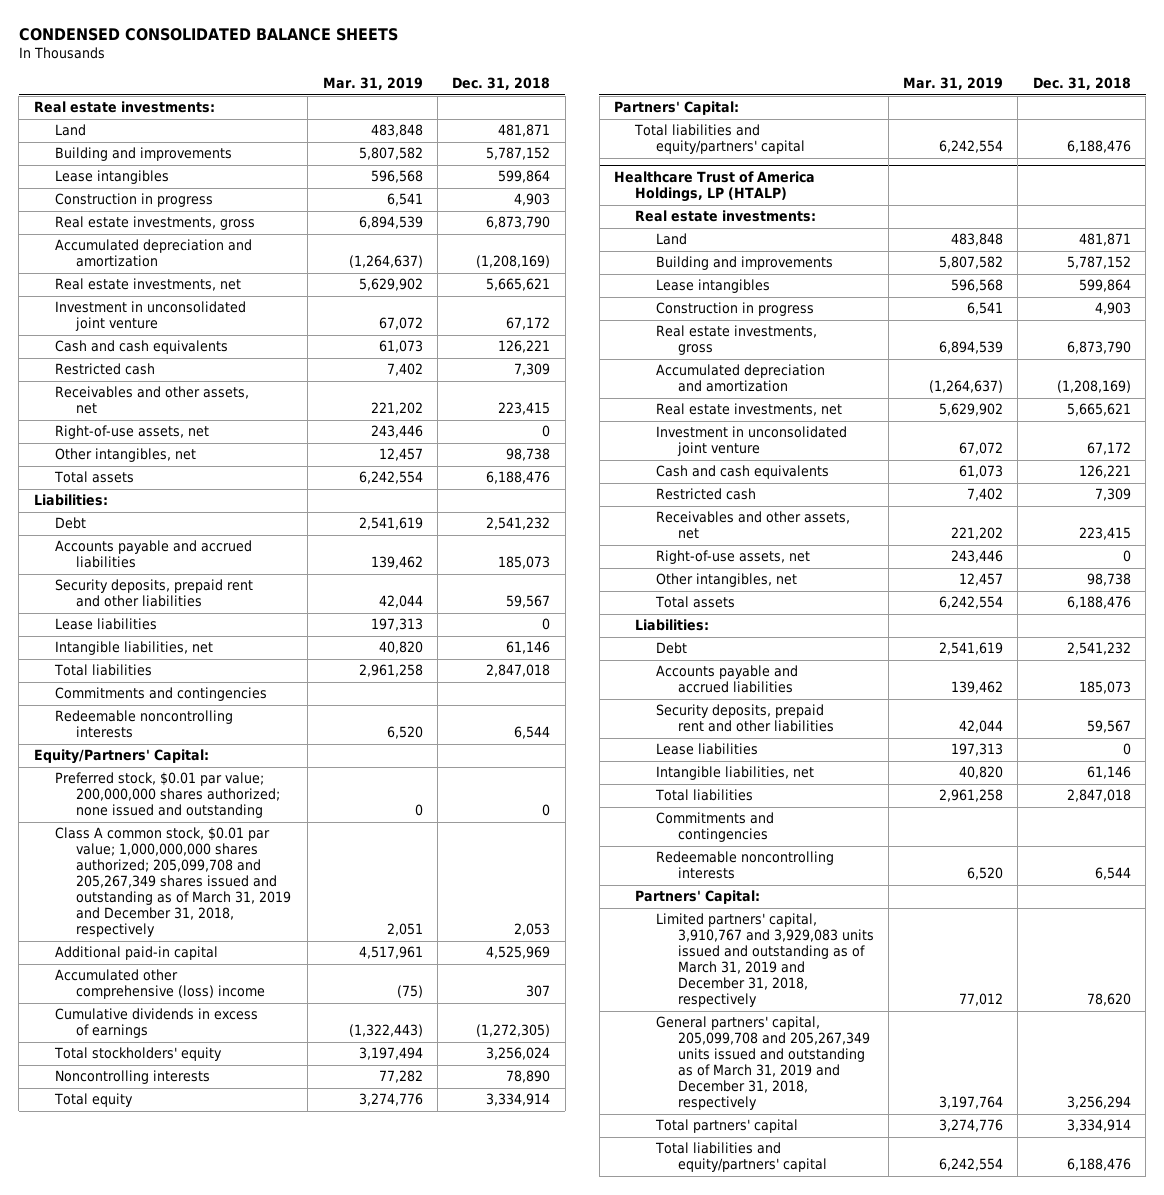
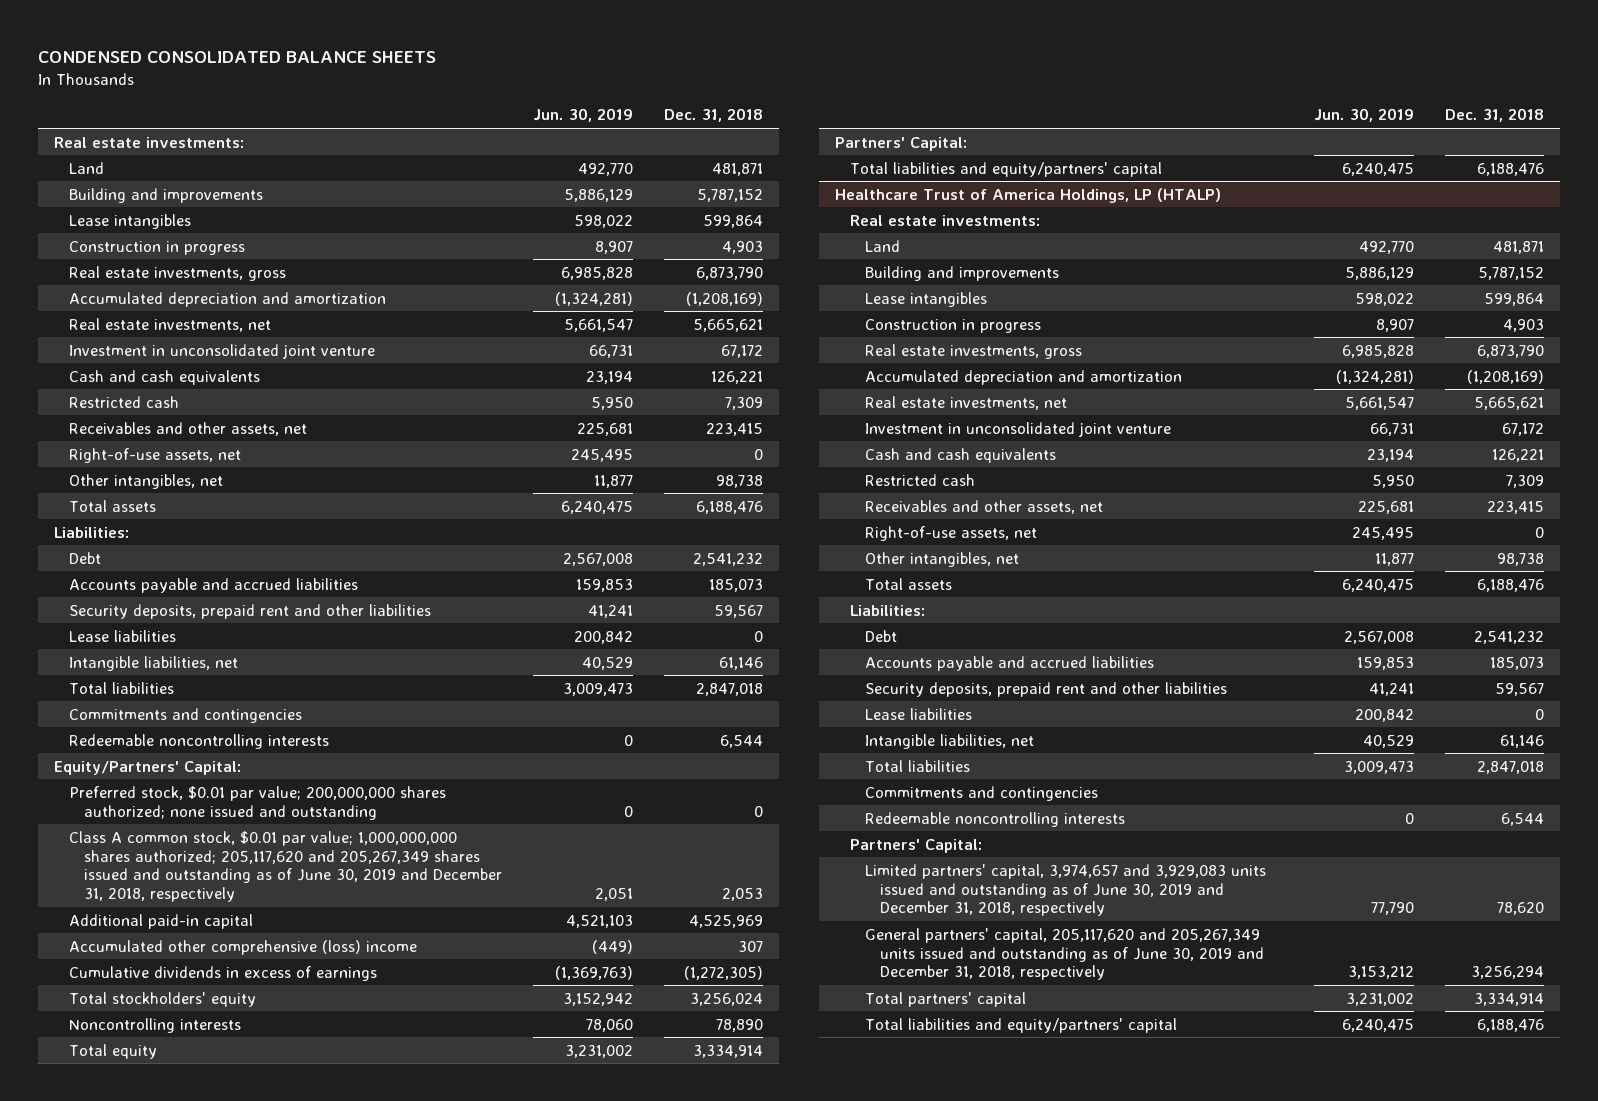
[322,77,423,91] Mar. 31, 2019 -> none
none -> [532,108,633,123] Jun. 30, 2019
[54,827,291,938] Class A common stock, $0.01 par value; 1,000,000,000 shares authorized; 205,099,708 and 205,267,349 shares issued and outstanding as of March 31, 2019 and December 31, 2018, respectively -> [68,830,502,903] Class A common stock, $0.01 par value; 1,000,000,000 shares authorized; 205,117,620 and 205,267,349 shares issued and outstanding as of June 30, 2019 and December 31, 2018, respectively
[656,913,874,1008] Limited partners' capital, 3,910,767 and 3,929,083 units issued and outstanding as of March 31, 2019 and December 31, 2018, respectively -> [864,863,1266,917] Limited partners' capital, 3,974,657 and 3,929,083 units issued and outstanding as of June 30, 2019 and December 31, 2018, respectively
[656,1016,870,1111] General partners' capital, 205,099,708 and 205,267,349 units issued and outstanding as of March 31, 2019 and December 31, 2018, respectively -> [864,927,1264,981] General partners' capital, 205,117,620 and 205,267,349 units issued and outstanding as of June 30, 2019 and December 31, 2018, respectively

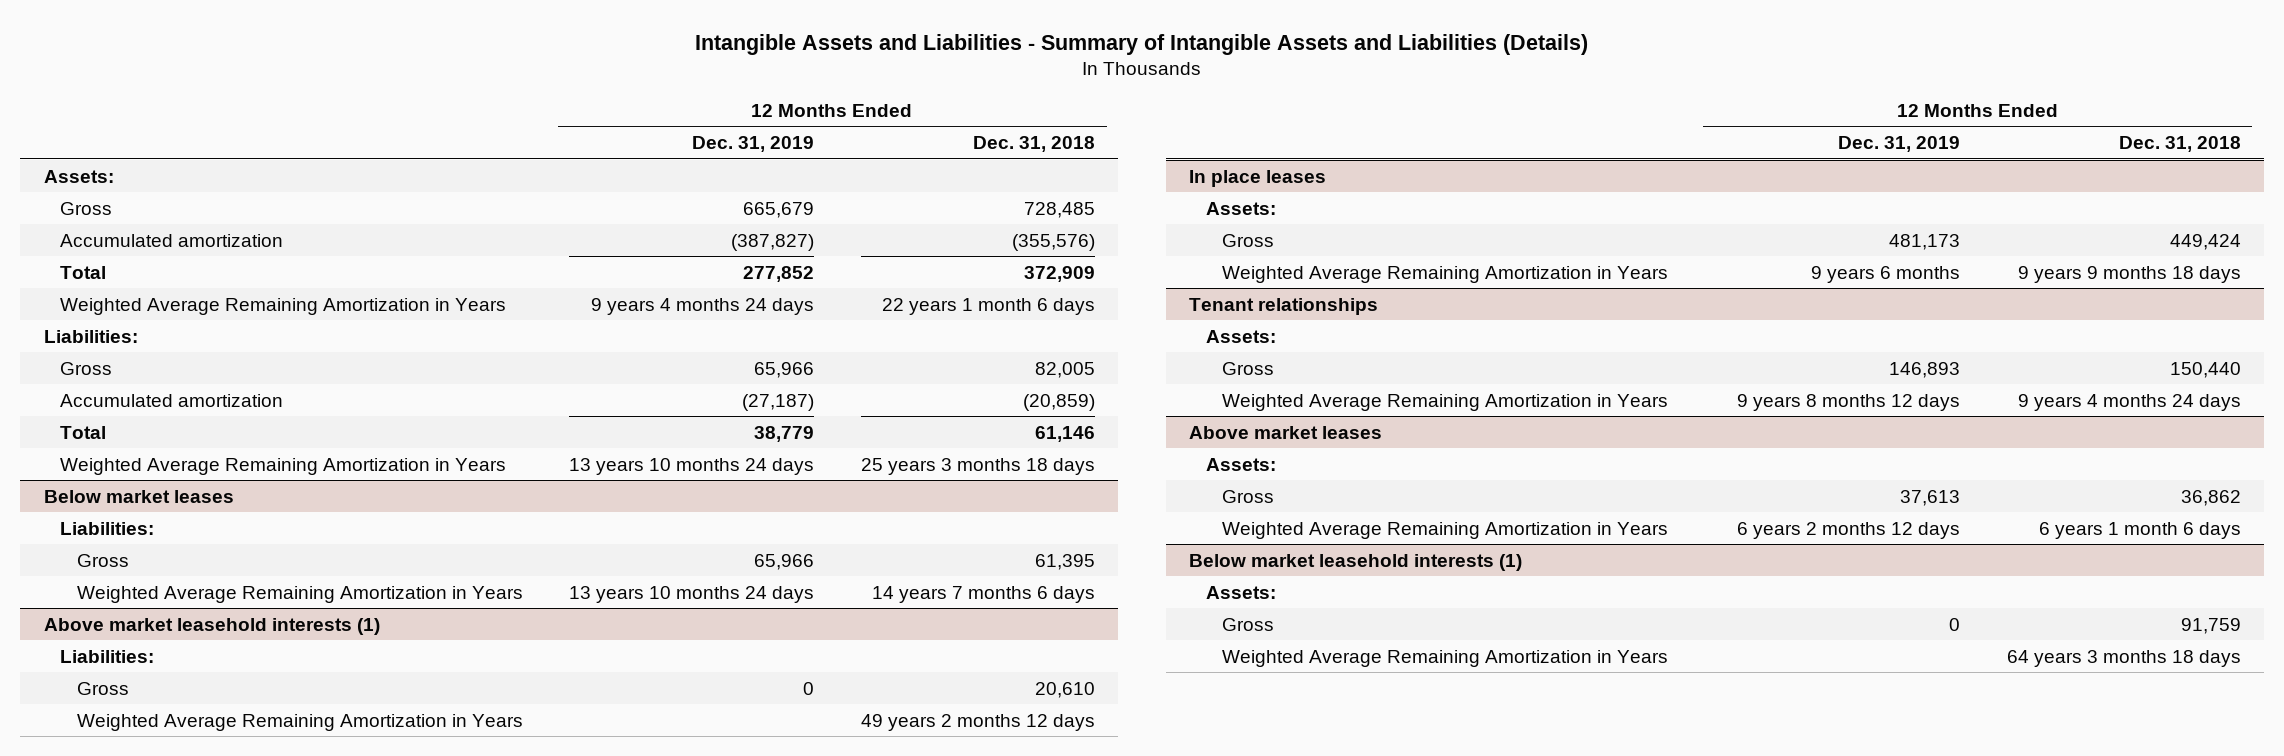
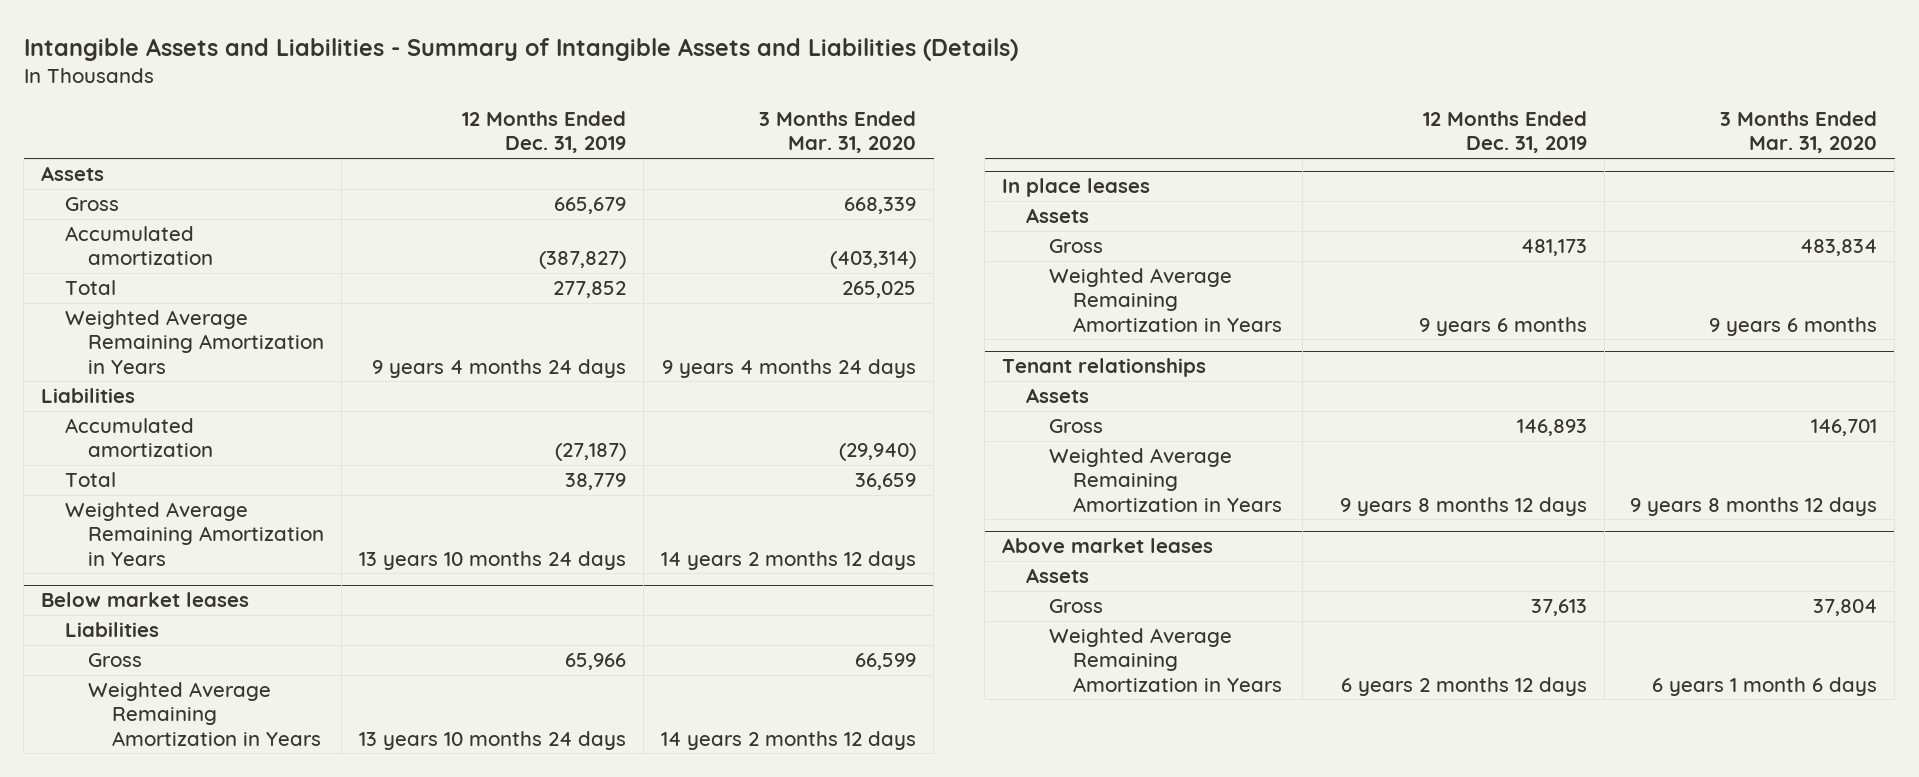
[973,136,1096,153] Dec. 31, 2018 -> none
none -> [759,111,917,154] 3 Months Ended Mar. 31, 2020
[43,169,114,183] Assets: -> [41,166,105,182] Assets
[60,361,113,375] Gross -> none
[43,329,138,343] Liabilities: -> [41,388,136,404] Liabilities
[60,521,155,535] Liabilities: -> [64,622,159,638] Liabilities
[43,617,380,635] Above market leasehold interests (1) -> none
[60,649,155,663] Liabilities: -> none
[76,681,129,695] Gross -> none
[76,713,523,731] Weighted Average Remaining Amortization in Years -> none
[1205,201,1276,215] Assets: -> [1025,208,1089,224] Assets
[1205,329,1276,343] Assets: -> [1025,388,1089,404] Assets
[1205,457,1276,471] Assets: -> [1025,568,1089,584] Assets
[1189,553,1523,571] Below market leasehold interests (1) -> none
[1205,585,1276,599] Assets: -> none
[1222,617,1275,631] Gross -> none
[1222,649,1669,667] Weighted Average Remaining Amortization in Years -> none

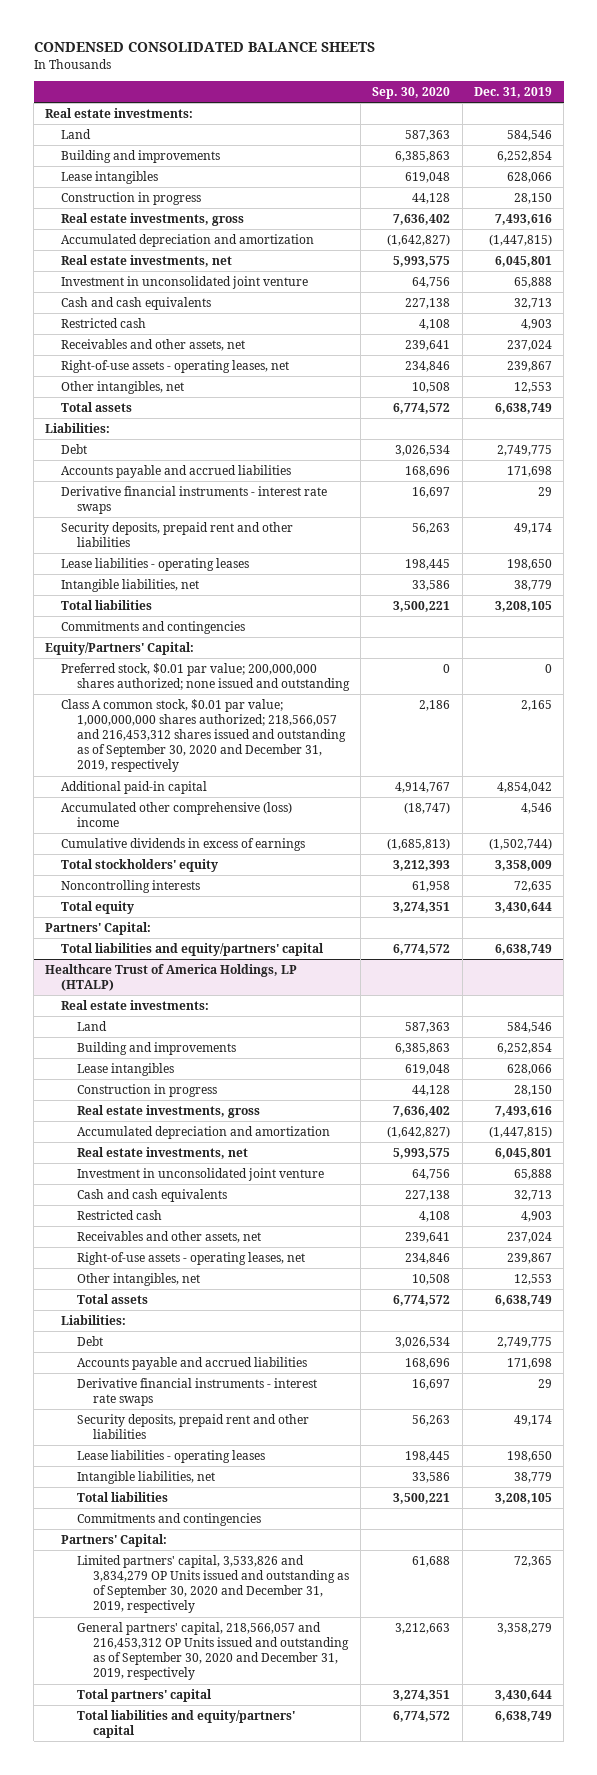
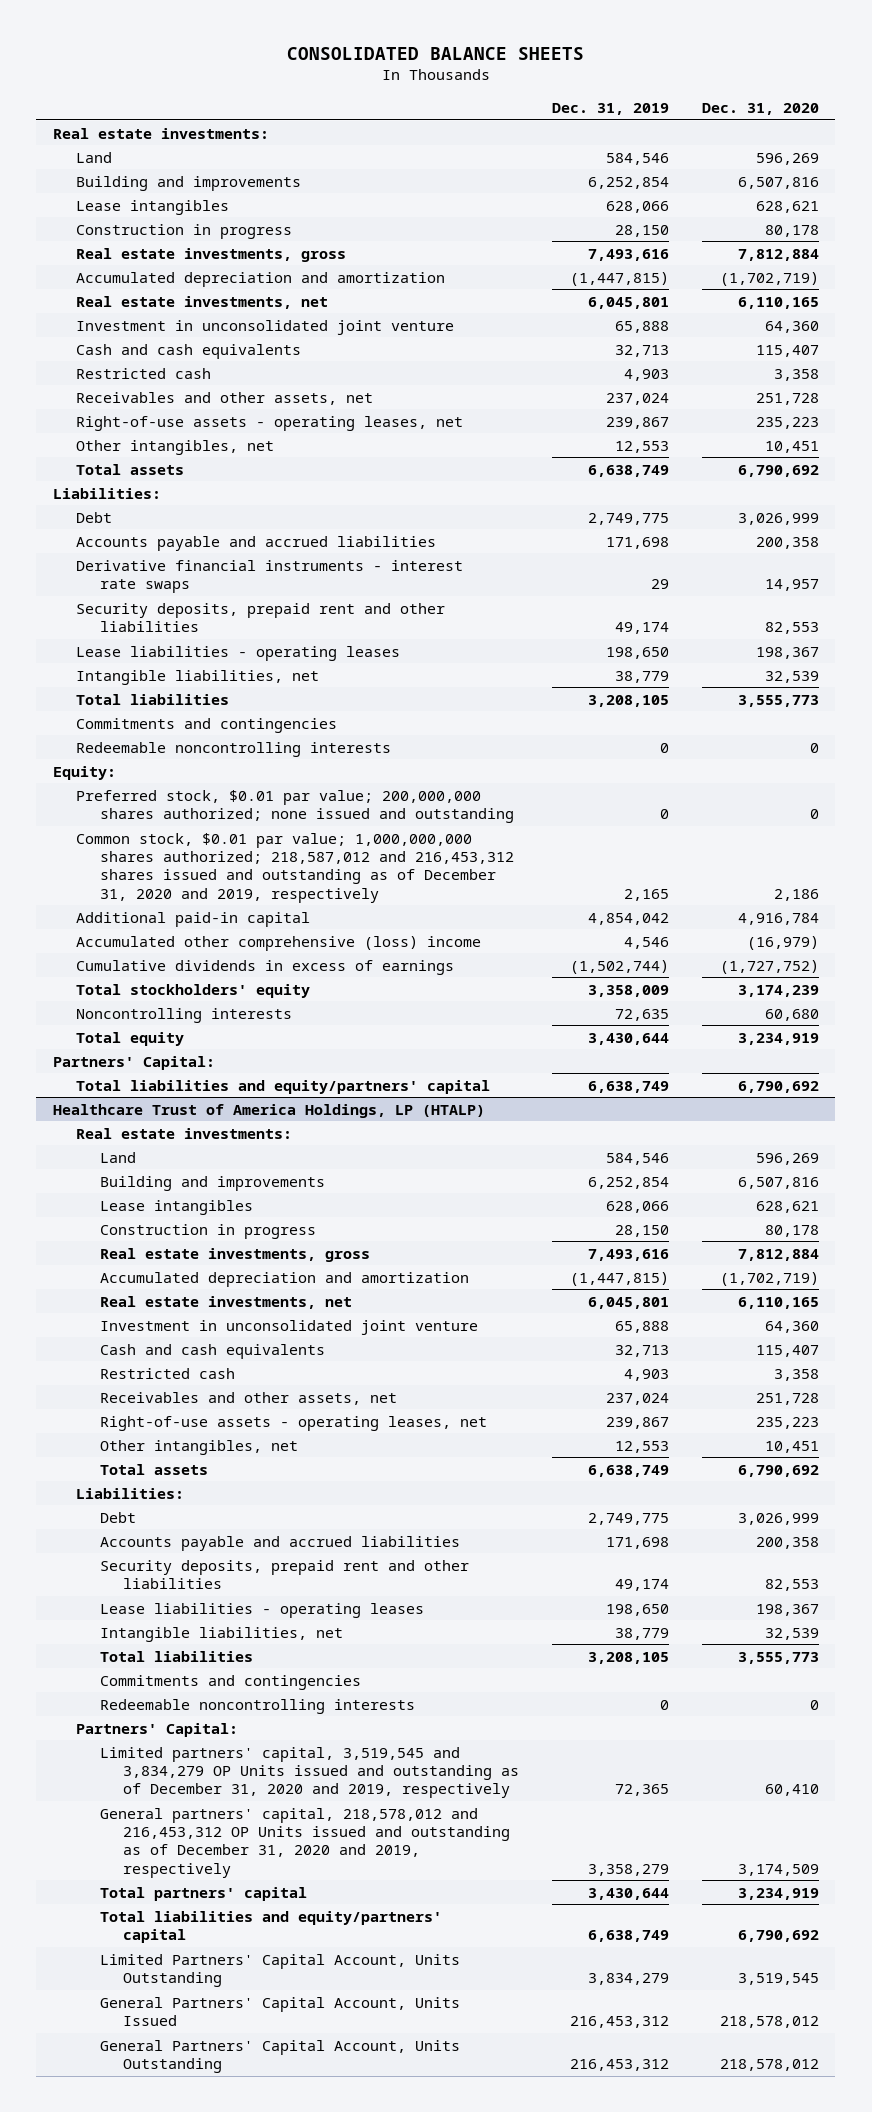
[33,42,375,53] CONDENSED CONSOLIDATED BALANCE SHEETS -> [286,46,584,60] CONSOLIDATED BALANCE SHEETS
[372,87,451,100] Sep. 30, 2020 -> none
none -> [701,102,819,115] Dec. 31, 2020
none -> [76,741,392,757] Redeemable noncontrolling interests
[45,642,195,656] Equity/Partners' Capital: -> [52,765,116,780] Equity:
[61,699,346,773] Class A common stock, $0.01 par value; 1,000,000,000 shares authorized; 218,566,057 and 216,453,312 shares issued and outstanding as of September 30, 2020 and December 31, 2019, respectively -> [76,832,514,903] Common stock, $0.01 par value; 1,000,000,000 shares authorized; 218,587,012 and 216,453,312 shares issued and outstanding as of December 31, 2020 and 2019, respectively
[76,1378,317,1407] Derivative financial instruments - interest rate swaps -> none
none -> [99,1698,415,1714] Redeemable noncontrolling interests
[76,1555,349,1614] Limited partners' capital, 3,533,826 and 3,834,279 OP Units issued and outstanding as of September 30, 2020 and December 31, 2019, respectively -> [99,1746,519,1799] Limited partners' capital, 3,519,545 and 3,834,279 OP Units issued and outstanding as of December 31, 2020 and 2019, respectively
[76,1622,349,1681] General partners' capital, 218,566,057 and 216,453,312 OP Units issued and outstanding as of September 30, 2020 and December 31, 2019, respectively -> [99,1807,510,1878] General partners' capital, 218,578,012 and 216,453,312 OP Units issued and outstanding as of December 31, 2020 and 2019, respectively
none -> [99,1953,460,1987] Limited Partners' Capital Account, Units Outstanding
none -> [99,1996,460,2026] General Partners' Capital Account, Units Issued
none -> [99,2039,460,2073] General Partners' Capital Account, Units Outstanding

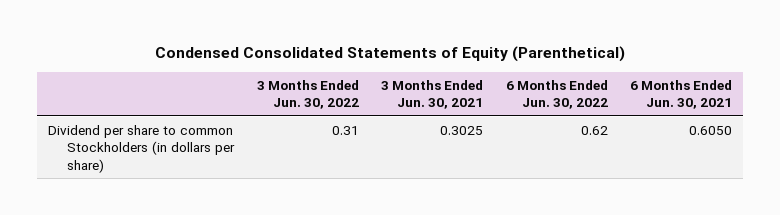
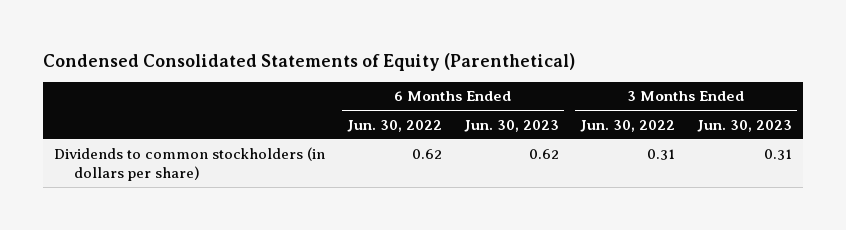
[381,79,484,110] 3 Months Ended Jun. 30, 2021 -> none
[629,79,732,110] 6 Months Ended Jun. 30, 2021 -> none
none -> [463,119,559,132] Jun. 30, 2023
none -> [696,119,792,132] Jun. 30, 2023
[48,125,236,173] Dividend per share to common Stockholders (in dollars per share) -> [54,147,326,182] Dividends to common stockholders (in dollars per share)

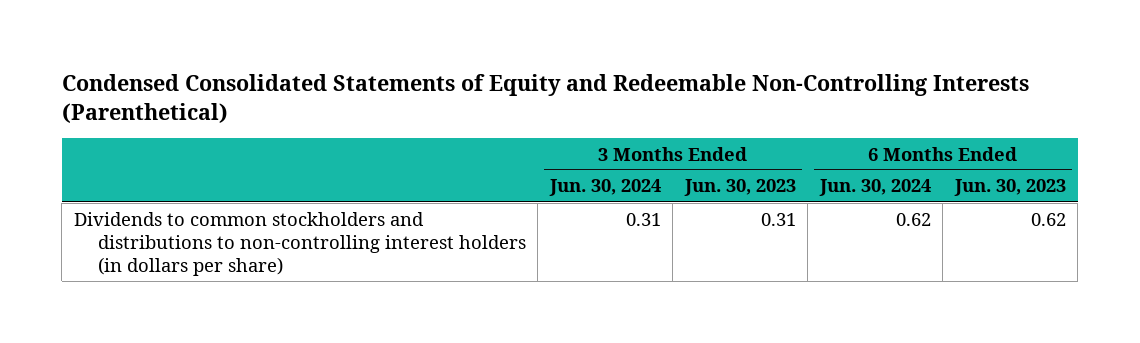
[43,52,576,71] Condensed Consolidated Statements of Equity (Parenthetical) -> [61,73,1029,123] Condensed Consolidated Statements of Equity and Redeemable Non-Controlling Interests (Parenthetical)
[346,119,442,132] Jun. 30, 2022 -> none
[580,119,676,132] Jun. 30, 2022 -> none
none -> [548,179,661,197] Jun. 30, 2024
none -> [818,179,931,197] Jun. 30, 2024
[54,147,326,182] Dividends to common stockholders (in dollars per share) -> [73,211,526,276] Dividends to common stockholders and distributions to non-controlling interest holders (in dollars per share)

